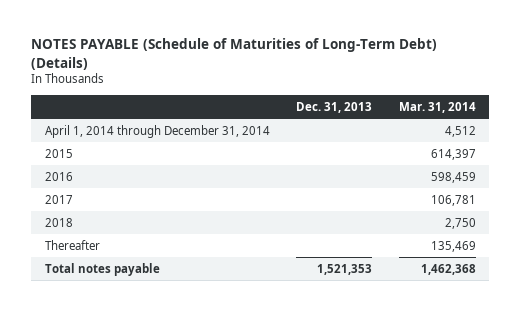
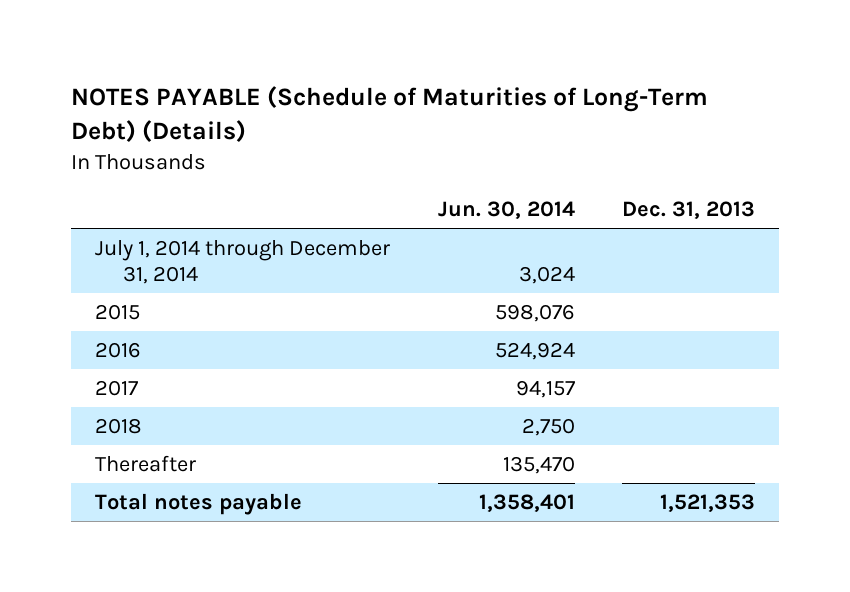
[399,101,477,113] Mar. 31, 2014 -> none
none -> [437,201,575,220] Jun. 30, 2014
[44,124,270,138] April 1, 2014 through December 31, 2014 -> [95,239,391,284] July 1, 2014 through December 31, 2014

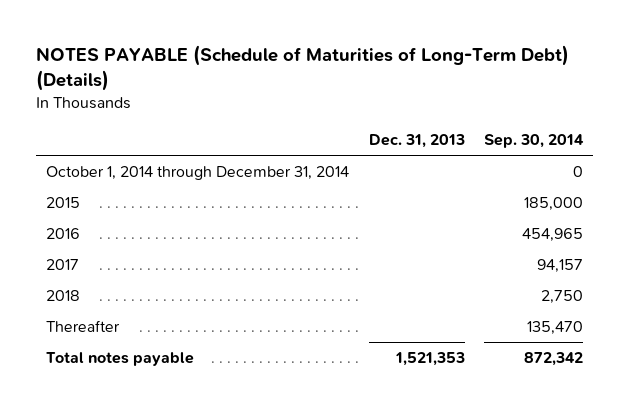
[437,201,575,220] Jun. 30, 2014 -> none
none -> [484,134,585,149] Sep. 30, 2014
[95,239,391,284] July 1, 2014 through December 31, 2014 -> [46,165,350,180] October 1, 2014 through December 31, 2014

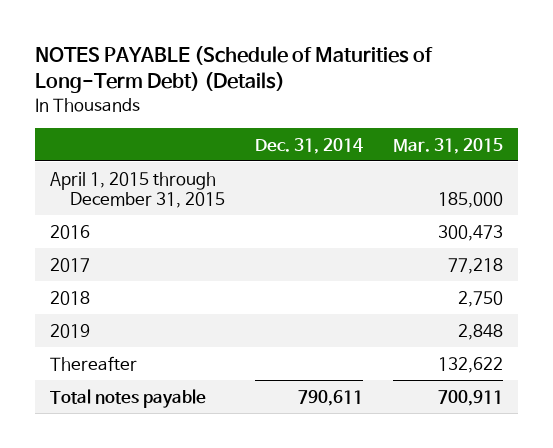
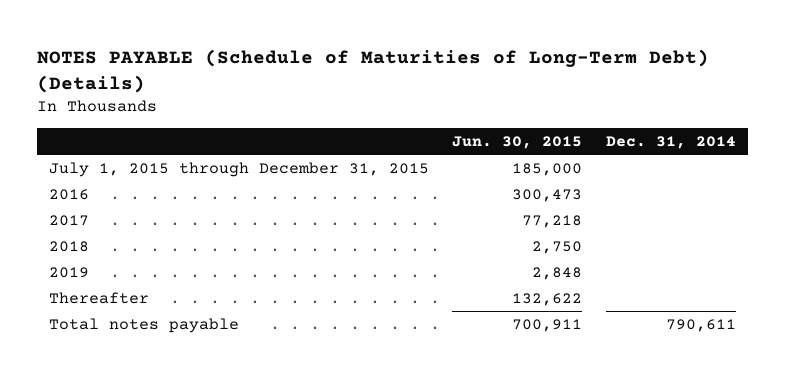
[393,137,504,154] Mar. 31, 2015 -> none
none -> [452,135,583,149] Jun. 30, 2015
[50,171,226,208] April 1, 2015 through December 31, 2015 -> [48,161,429,177] July 1, 2015 through December 31, 2015

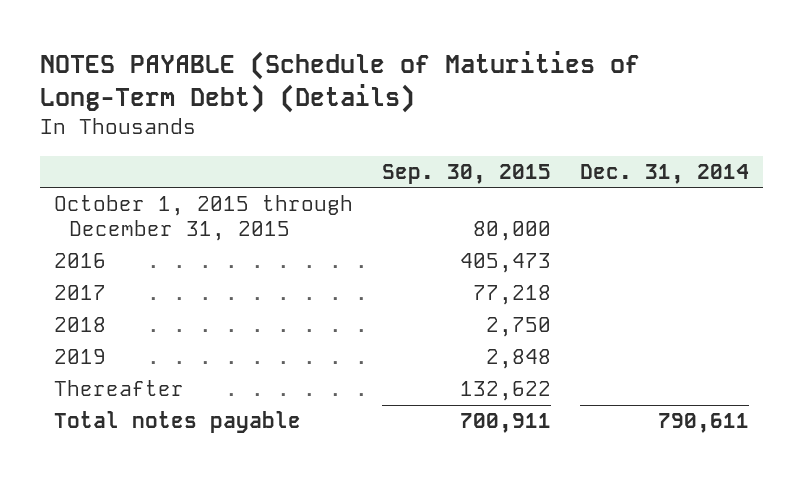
[452,135,583,149] Jun. 30, 2015 -> none
none -> [382,163,552,184] Sep. 30, 2015
[48,161,429,177] July 1, 2015 through December 31, 2015 -> [54,195,354,242] October 1, 2015 through December 31, 2015

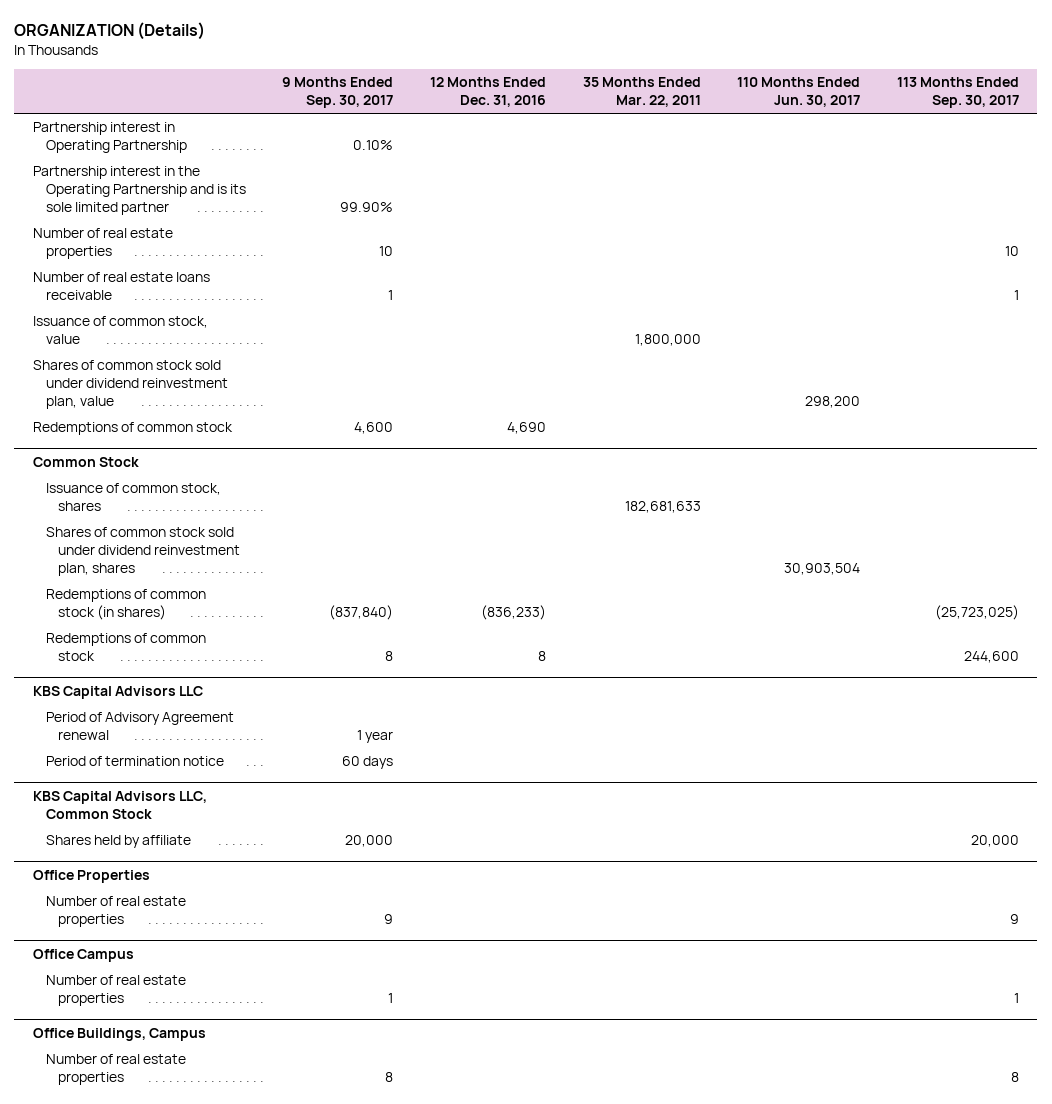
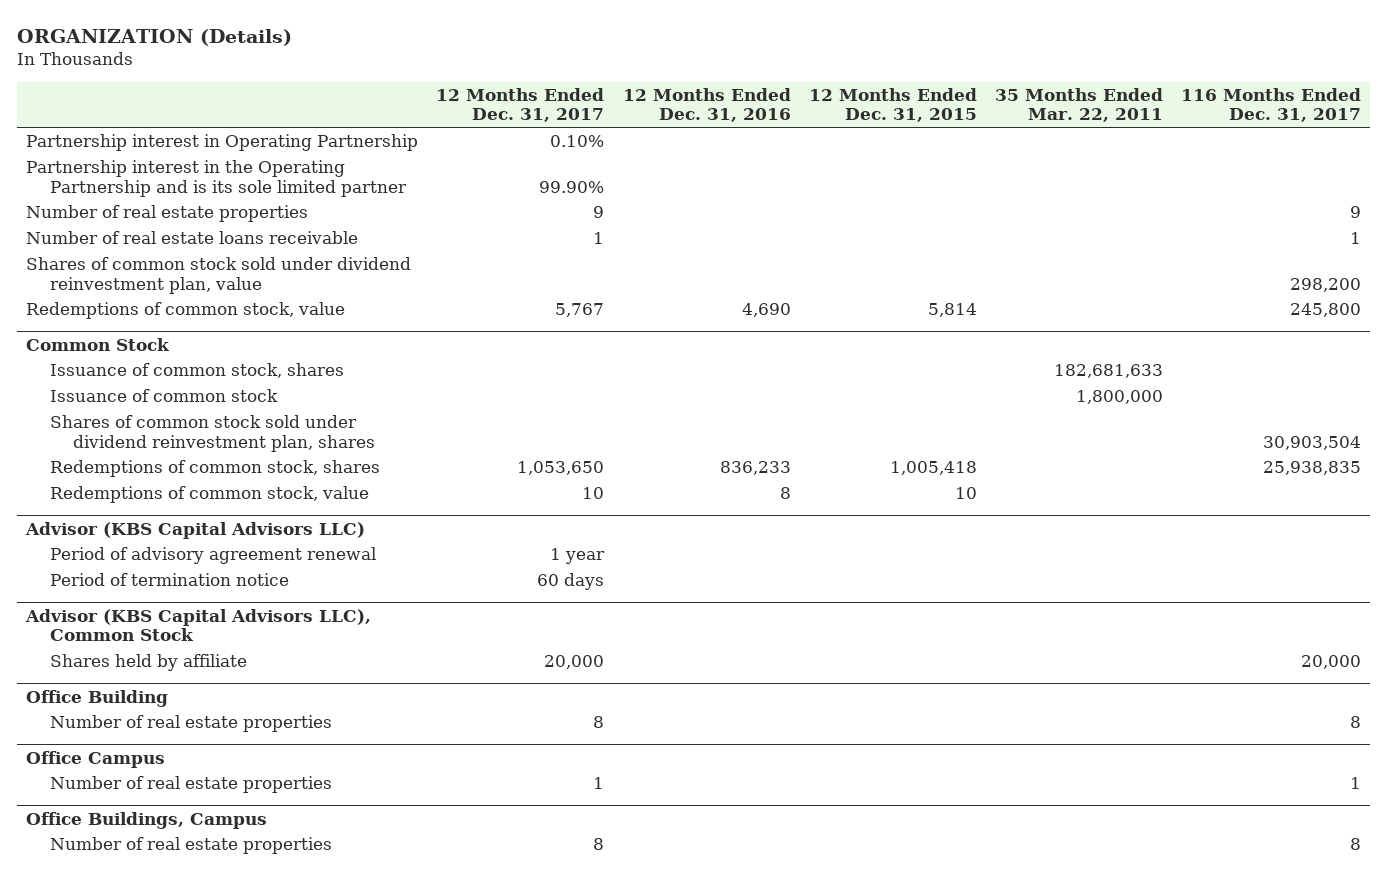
[282,77,394,109] 9 Months Ended Sep. 30, 2017 -> none
[737,77,861,108] 110 Months Ended Jun. 30, 2017 -> none
[896,77,1019,109] 113 Months Ended Sep. 30, 2017 -> none
none -> [436,87,605,123] 12 Months Ended Dec. 31, 2017
none -> [808,87,977,123] 12 Months Ended Dec. 31, 2015
none -> [1181,87,1362,123] 116 Months Ended Dec. 31, 2017
[32,316,208,344] Issuance of common stock, value -> none
[32,422,233,436] Redemptions of common stock -> [26,301,346,319] Redemptions of common stock, value
none -> [49,388,278,402] Issuance of common stock
[45,589,206,620] Redemptions of common stock (in shares) -> [49,459,380,477] Redemptions of common stock, shares
[480,604,546,620] (836,233) -> [719,460,791,475] 836,233
[45,633,206,661] Redemptions of common stock -> [49,485,369,503] Redemptions of common stock, value
[32,686,203,700] KBS Capital Advisors LLC -> [25,521,366,539] Advisor (KBS Capital Advisors LLC)
[45,712,234,740] Period of Advisory Agreement renewal -> [49,546,376,564] Period of advisory agreement renewal
[32,791,207,819] KBS Capital Advisors LLC, Common Stock -> [25,608,372,642] Advisor (KBS Capital Advisors LLC), Common Stock
[32,870,150,884] Office Properties -> [26,689,169,707] Office Building

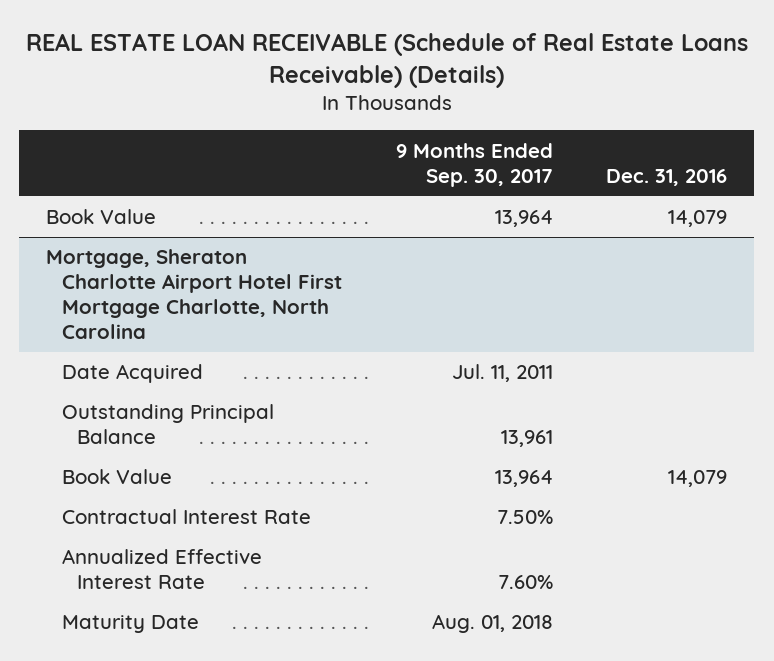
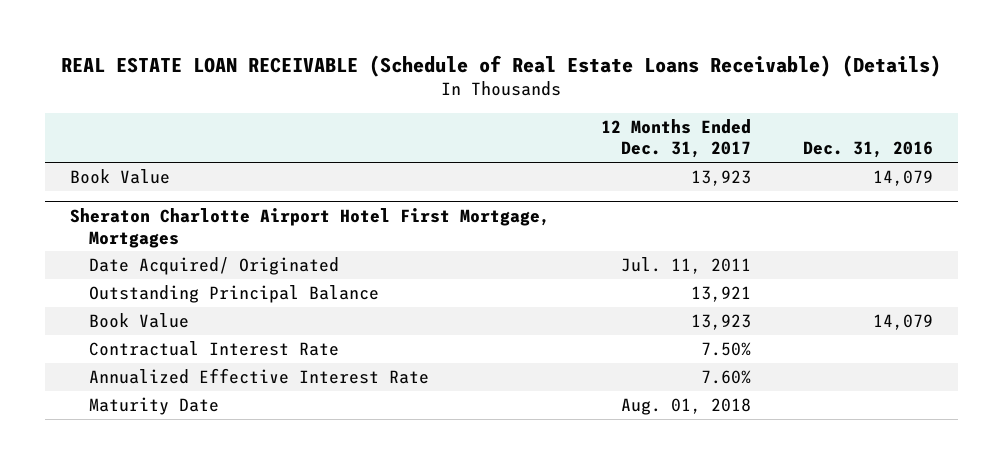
[395,142,553,187] 9 Months Ended Sep. 30, 2017 -> none
none -> [601,118,752,159] 12 Months Ended Dec. 31, 2017
[46,249,342,340] Mortgage, Sheraton Charlotte Airport Hotel First Mortgage Charlotte, North Carolina -> [70,207,551,248] Sheraton Charlotte Airport Hotel First Mortgage, Mortgages
[61,364,203,384] Date Acquired -> [88,256,339,275] Date Acquired/ Originated

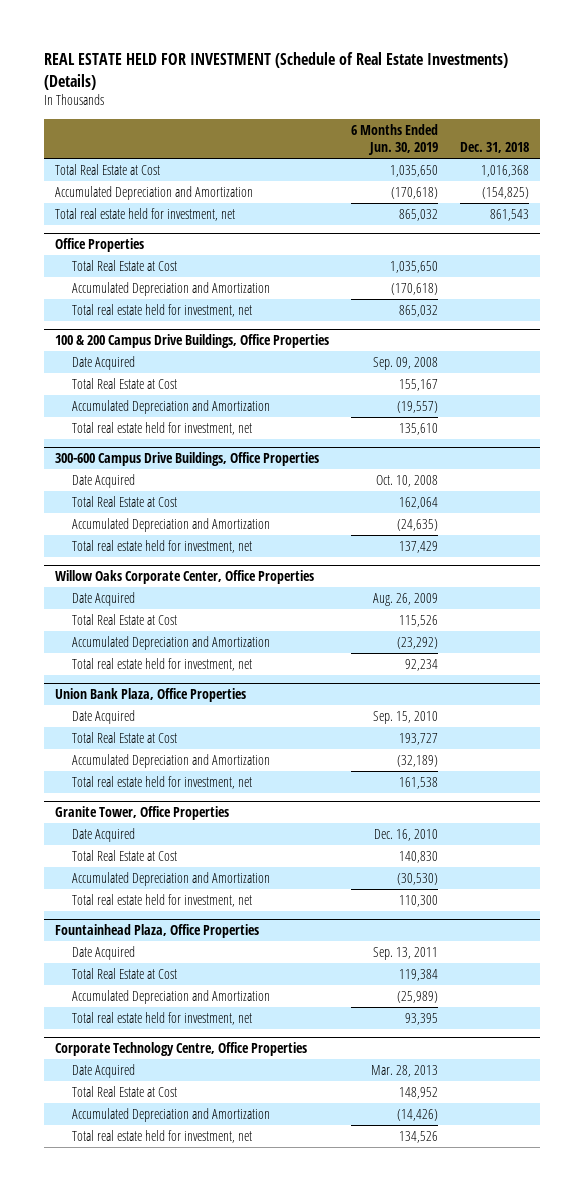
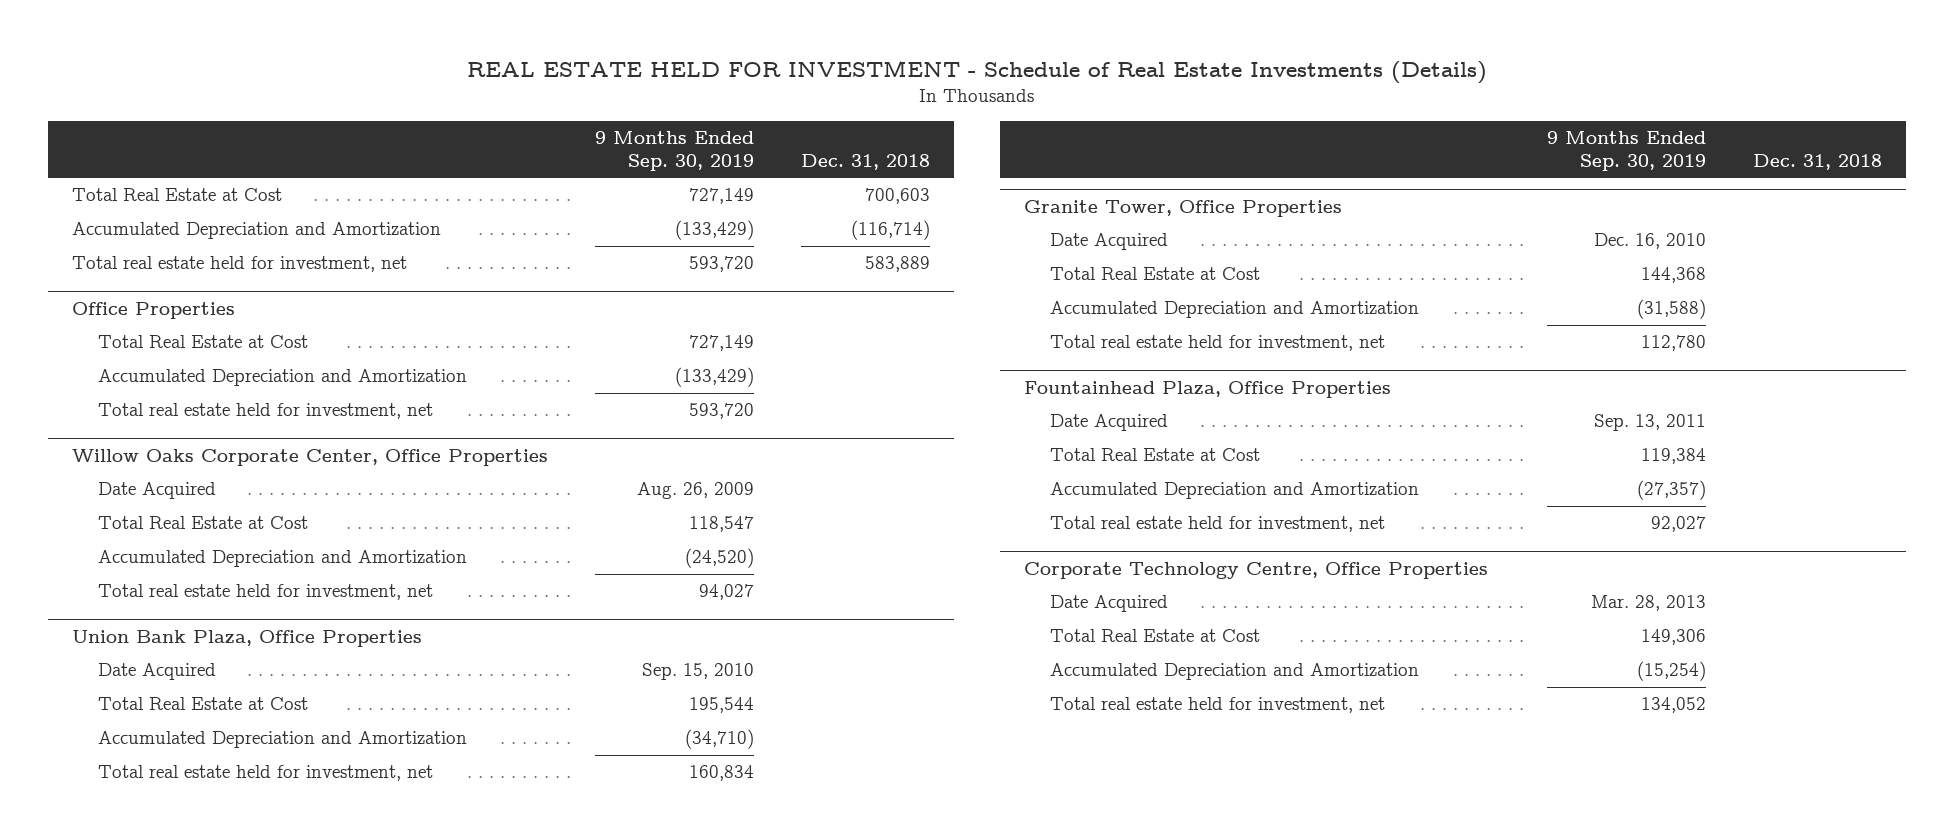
[43,52,508,90] REAL ESTATE HELD FOR INVESTMENT (Schedule of Real Estate Investments) (Details) -> [466,60,1487,85] REAL ESTATE HELD FOR INVESTMENT - Schedule of Real Estate Investments (Details)
[351,123,439,156] 6 Months Ended Jun. 30, 2019 -> none
none -> [594,131,754,171] 9 Months Ended Sep. 30, 2019
[481,164,530,177] 1,016,368 -> [864,188,930,205] 700,603
[482,186,530,199] (154,825) -> [850,220,930,241] (116,714)
[490,208,530,221] 861,543 -> [864,256,930,273] 583,889
[54,334,329,349] 100 & 200 Campus Drive Buildings, Office Properties -> none
[71,355,135,370] Date Acquired -> none
[71,377,177,389] Total Real Estate at Cost -> none
[71,399,270,414] Accumulated Depreciation and Amortization -> none
[71,421,252,435] Total real estate held for investment, net -> none
[54,452,319,467] 300-600 Campus Drive Buildings, Office Properties -> none
[71,473,135,488] Date Acquired -> none
[71,495,177,507] Total Real Estate at Cost -> none
[71,517,270,532] Accumulated Depreciation and Amortization -> none
[71,539,252,553] Total real estate held for investment, net -> none

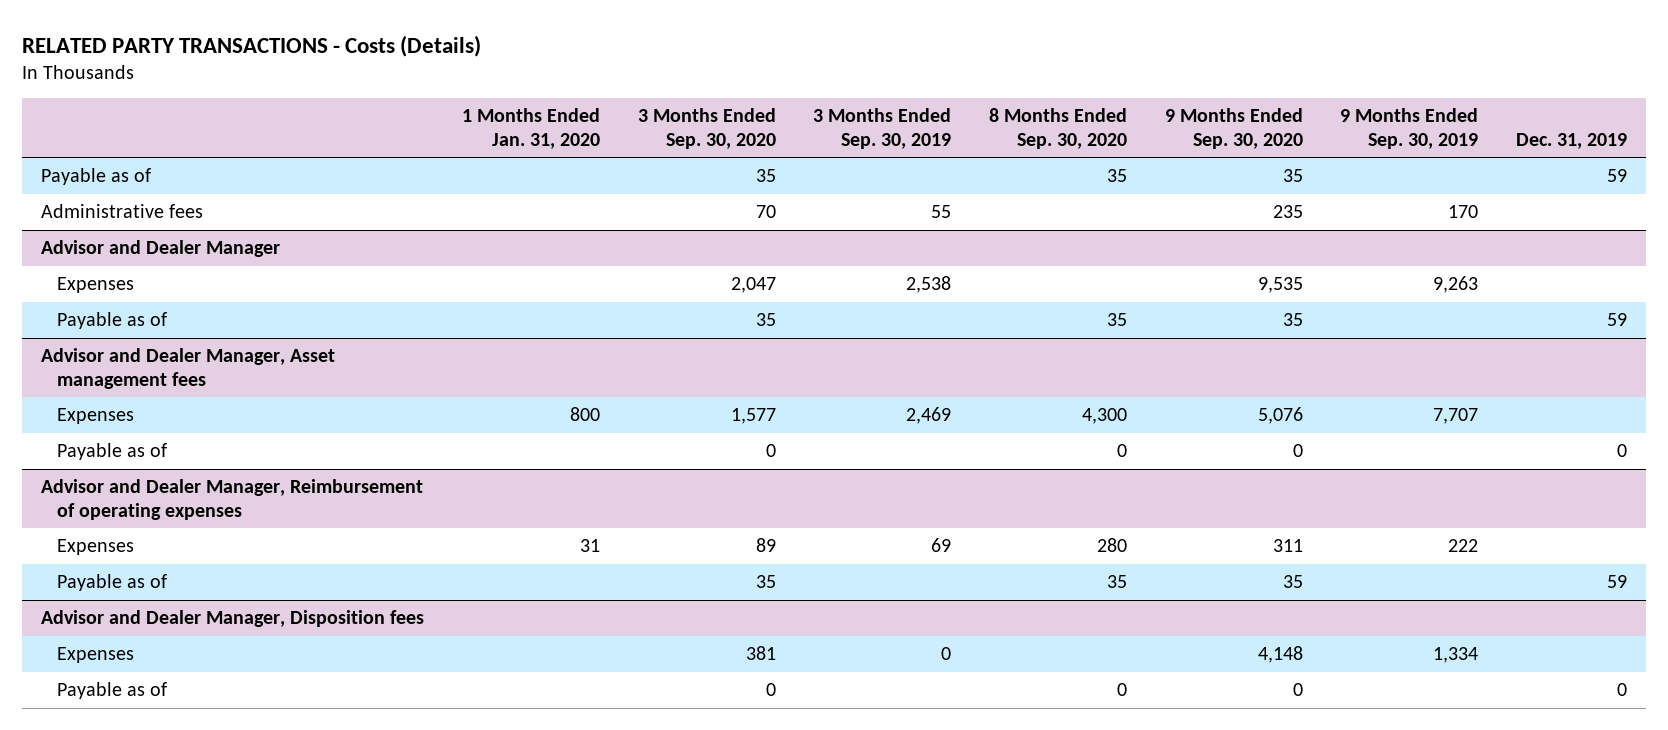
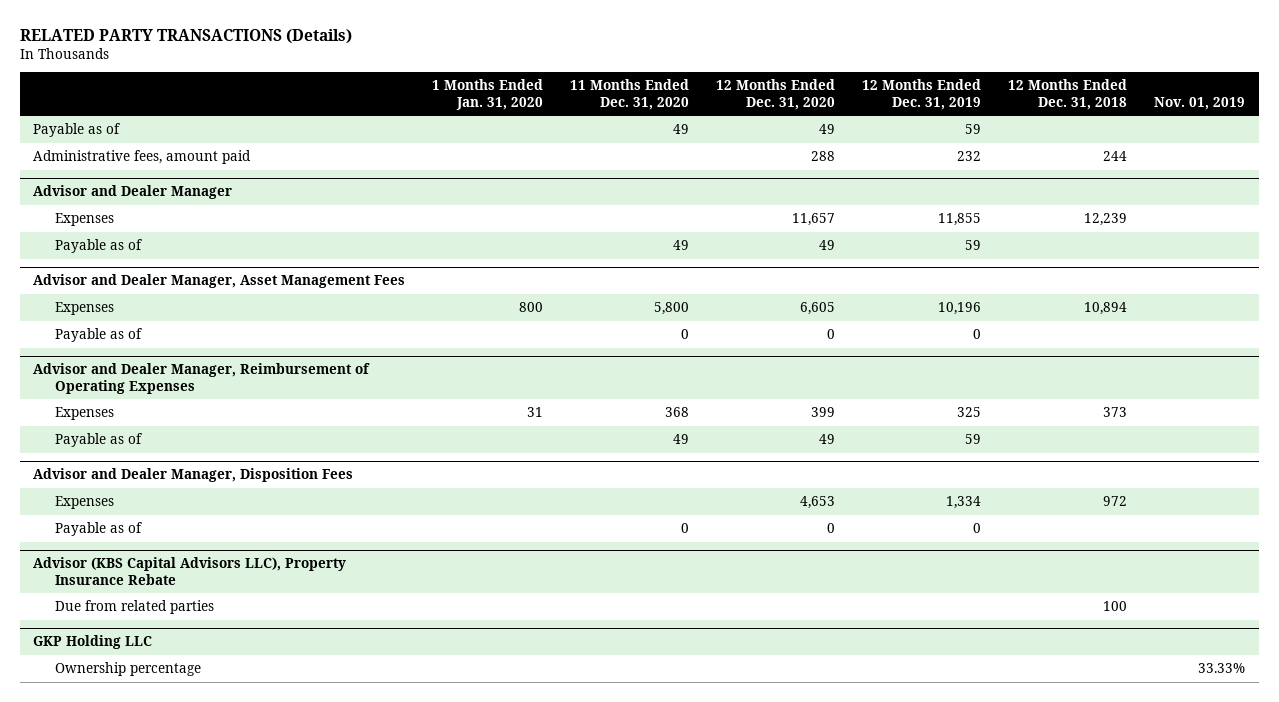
[22,34,482,57] RELATED PARTY TRANSACTIONS - Costs (Details) -> [19,28,352,44] RELATED PARTY TRANSACTIONS (Details)
[637,108,776,149] 3 Months Ended Sep. 30, 2020 -> none
[813,108,952,149] 3 Months Ended Sep. 30, 2019 -> none
[988,108,1127,149] 8 Months Ended Sep. 30, 2020 -> none
[1164,108,1303,149] 9 Months Ended Sep. 30, 2020 -> none
[1340,108,1479,149] 9 Months Ended Sep. 30, 2019 -> none
[1515,132,1627,149] Dec. 31, 2019 -> none
none -> [570,79,690,110] 11 Months Ended Dec. 31, 2020
none -> [716,79,836,110] 12 Months Ended Dec. 31, 2020
none -> [862,79,982,110] 12 Months Ended Dec. 31, 2019
none -> [1008,79,1128,110] 12 Months Ended Dec. 31, 2018
none -> [1154,96,1246,110] Nov. 01, 2019
[41,204,204,219] Administrative fees -> [33,150,252,165] Administrative fees, amount paid
[41,348,336,389] Advisor and Dealer Manager, Asset management fees -> [33,274,406,289] Advisor and Dealer Manager, Asset Management Fees
[41,479,424,520] Advisor and Dealer Manager, Reimbursement of operating expenses -> [33,363,371,394] Advisor and Dealer Manager, Reimbursement of Operating Expenses
[41,610,425,628] Advisor and Dealer Manager, Disposition fees -> [33,468,354,483] Advisor and Dealer Manager, Disposition Fees
none -> [33,557,347,585] Advisor (KBS Capital Advisors LLC), Property Insurance Rebate
none -> [54,600,214,615] Due from related parties
none -> [33,635,153,650] GKP Holding LLC
none -> [54,662,201,677] Ownership percentage

